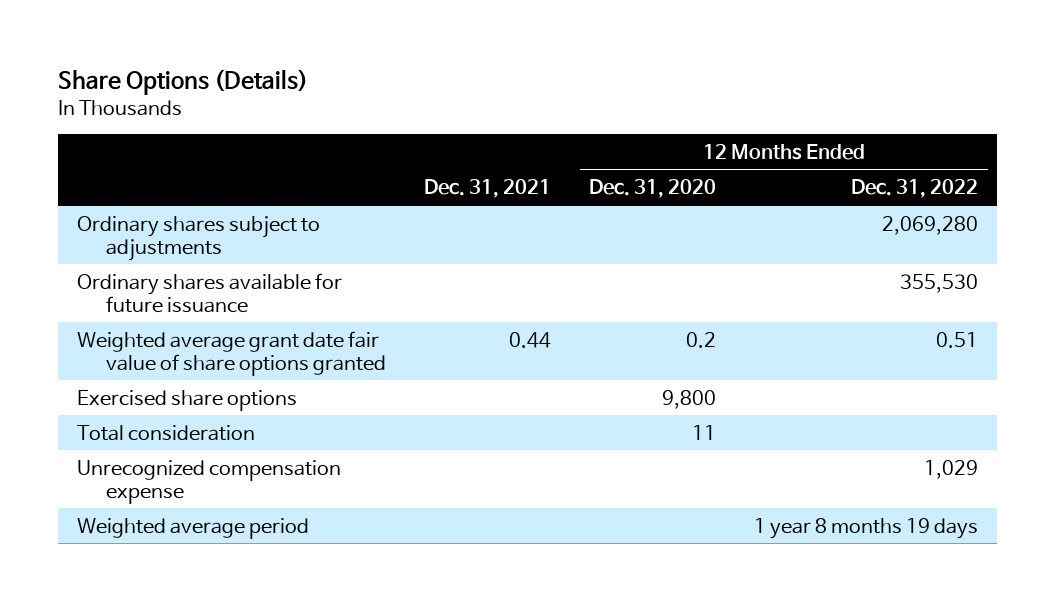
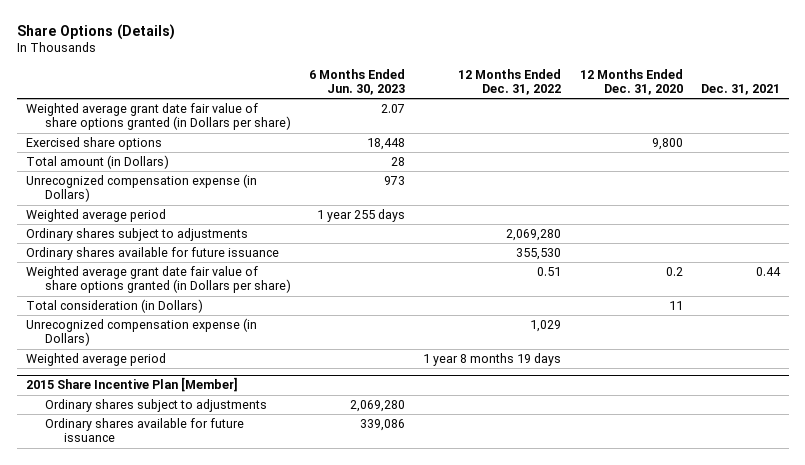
none -> [309,68,406,96] 6 Months Ended Jun. 30, 2023
none -> [25,103,291,131] Weighted average grant date fair value of share options granted (in Dollars per share)
[77,389,298,411] Exercised share options -> [25,137,162,151] Exercised share options
none -> [25,155,169,170] Total amount (in Dollars)
none -> [25,174,257,203] Unrecognized compensation expense (in Dollars)
none -> [25,209,166,223] Weighted average period
[77,330,387,376] Weighted average grant date fair value of share options granted -> [25,266,291,294] Weighted average grant date fair value of share options granted (in Dollars per share)
[77,424,256,441] Total consideration -> [25,299,203,314] Total consideration (in Dollars)
[77,459,342,504] Unrecognized compensation expense -> [25,318,257,347] Unrecognized compensation expense (in Dollars)
none -> [25,377,238,393] 2015 Share Incentive Plan [Member]
none -> [44,399,267,413] Ordinary shares subject to adjustments
none -> [44,418,244,443] Ordinary shares available for future issuance

